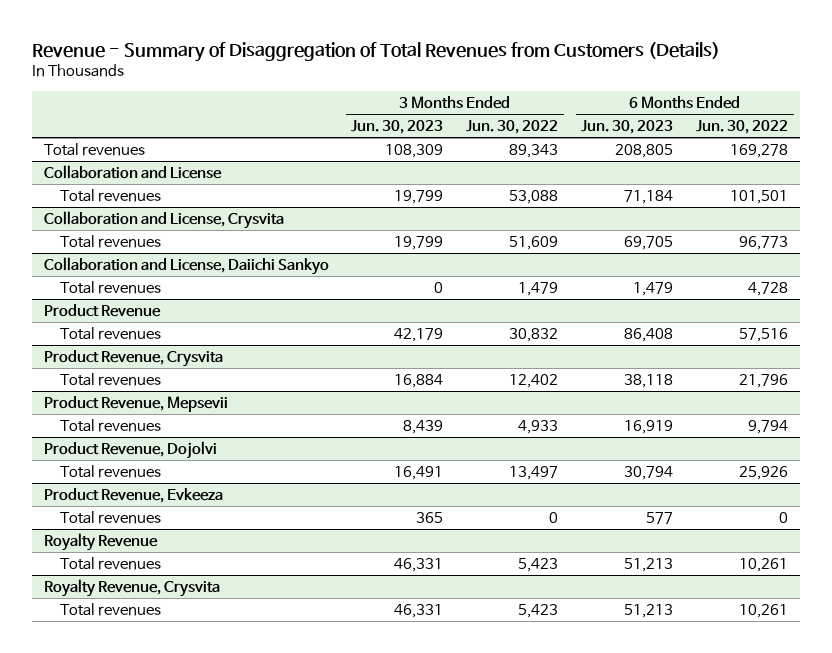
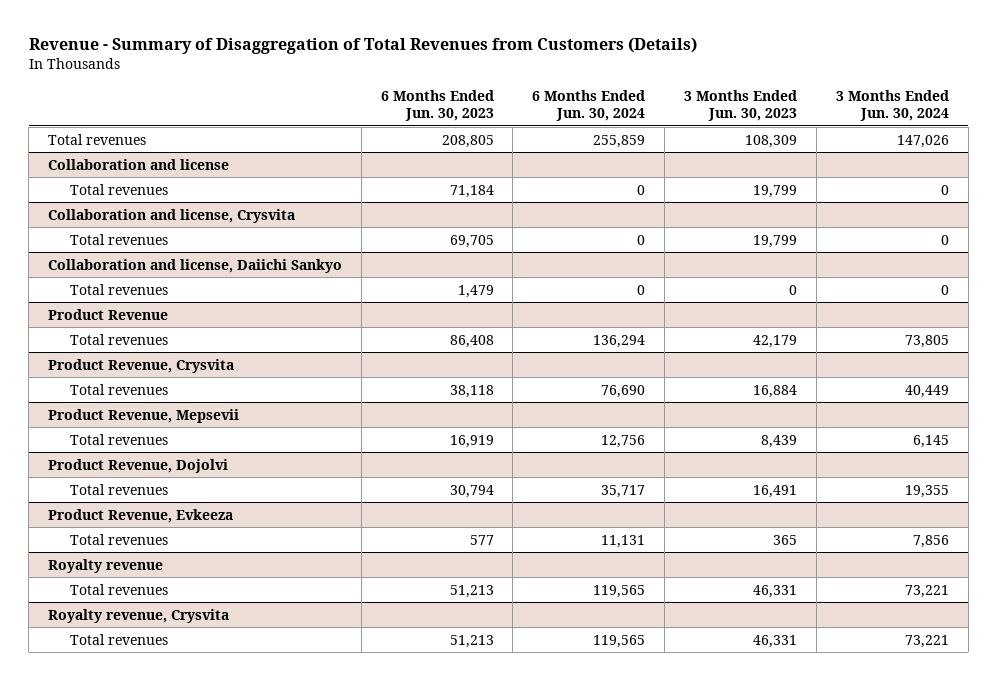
[466,120,559,135] Jun. 30, 2022 -> none
[696,120,789,135] Jun. 30, 2022 -> none
none -> [532,89,646,121] 6 Months Ended Jun. 30, 2024
none -> [835,89,949,121] 3 Months Ended Jun. 30, 2024
[43,164,222,179] Collaboration and License -> [47,158,229,170] Collaboration and license
[43,210,284,229] Collaboration and License, Crysvita -> [47,208,295,223] Collaboration and license, Crysvita
[43,256,329,275] Collaboration and License, Daiichi Sankyo -> [47,258,342,273] Collaboration and license, Daiichi Sankyo
[43,532,158,551] Royalty Revenue -> [47,558,163,573] Royalty revenue
[43,578,220,597] Royalty Revenue, Crysvita -> [47,608,229,623] Royalty revenue, Crysvita

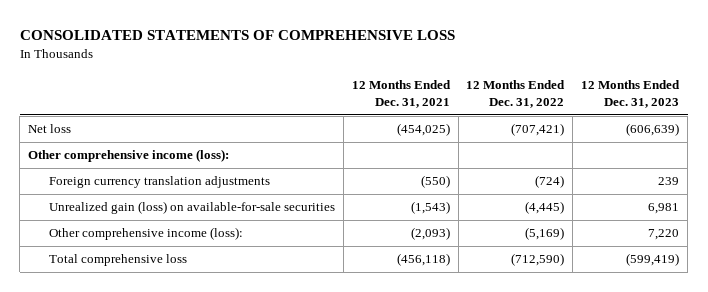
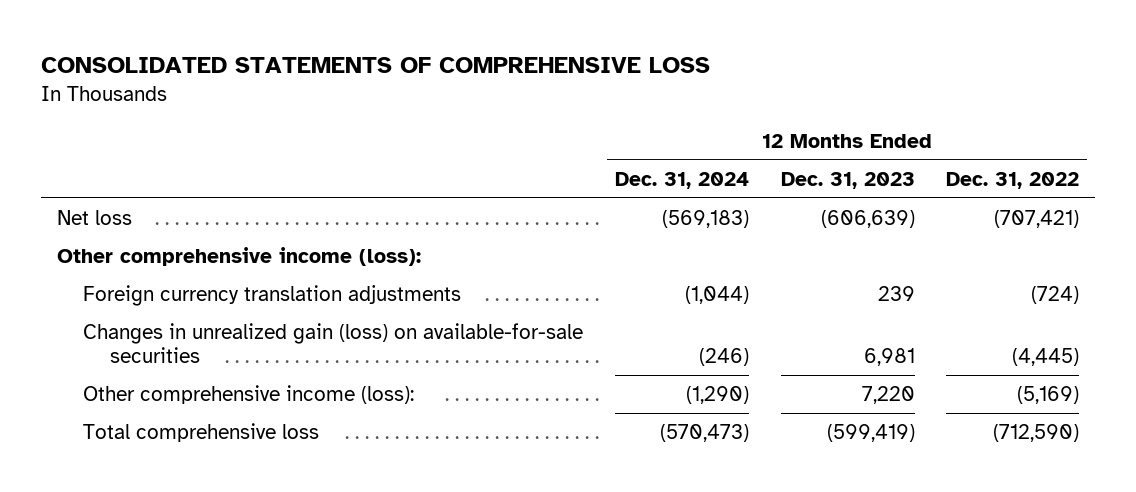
[351,79,451,108] 12 Months Ended Dec. 31, 2021 -> none
none -> [615,172,750,190] Dec. 31, 2024
[48,201,335,215] Unrealized gain (loss) on available-for-sale securities -> [83,323,584,364] Changes in unrealized gain (loss) on available-for-sale securities

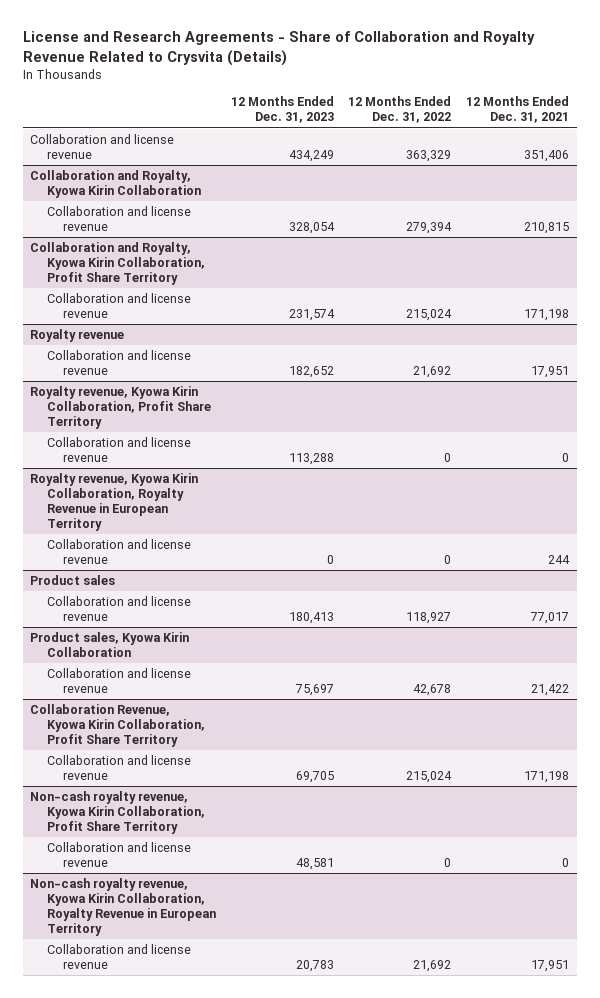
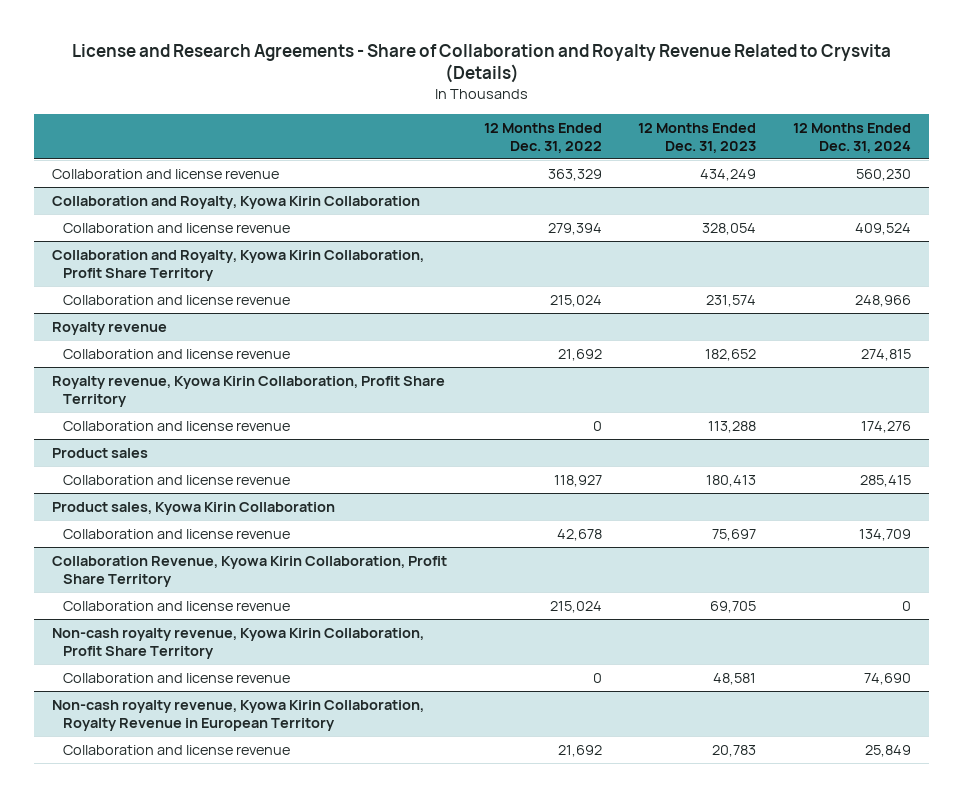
[466,96,570,124] 12 Months Ended Dec. 31, 2021 -> none
none -> [792,122,911,153] 12 Months Ended Dec. 31, 2024
[30,473,199,532] Royalty revenue, Kyowa Kirin Collaboration, Royalty Revenue in European Territory -> none
[46,539,191,565] Collaboration and license revenue -> none

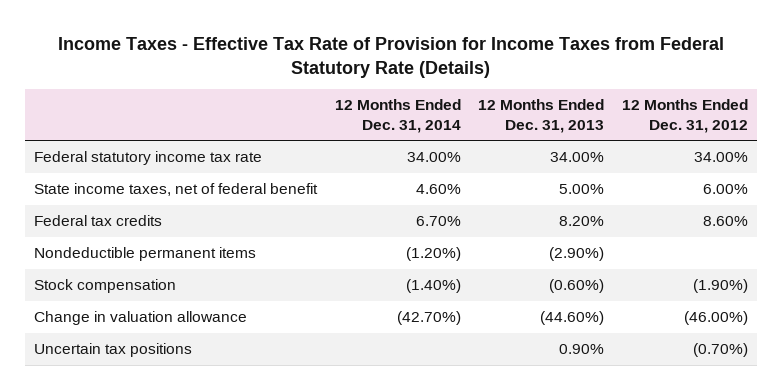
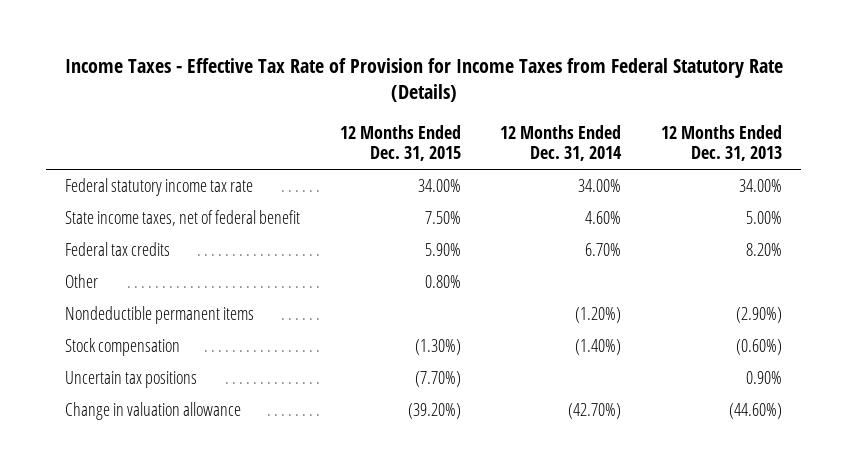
[622,99,749,133] 12 Months Ended Dec. 31, 2012 -> none
none -> [339,124,461,162] 12 Months Ended Dec. 31, 2015
none -> [65,274,99,289] Other
[34,311,248,326] Change in valuation allowance -> [65,402,242,421] Change in valuation allowance

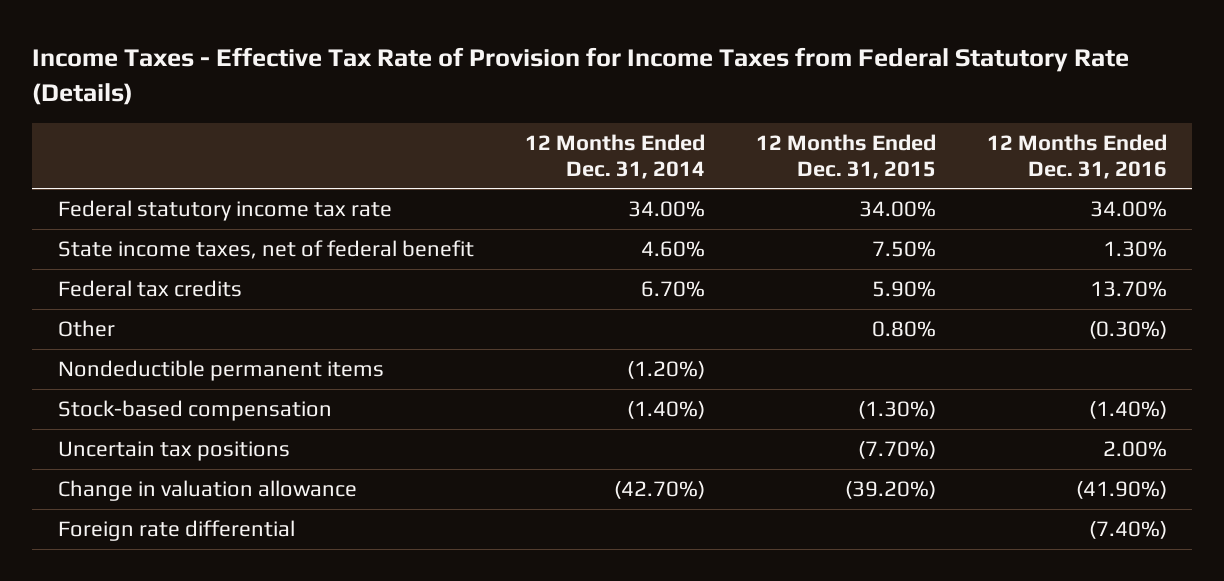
[660,124,782,162] 12 Months Ended Dec. 31, 2013 -> none
none -> [986,133,1167,179] 12 Months Ended Dec. 31, 2016
[65,338,181,357] Stock compensation -> [57,400,332,422] Stock-based compensation
none -> [57,520,295,542] Foreign rate differential

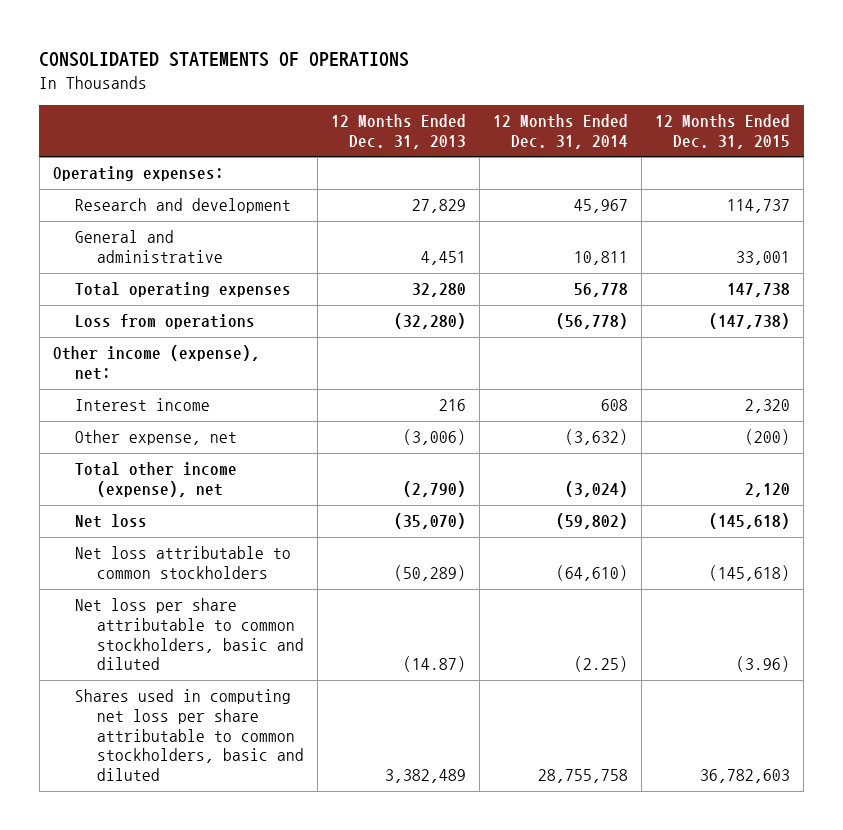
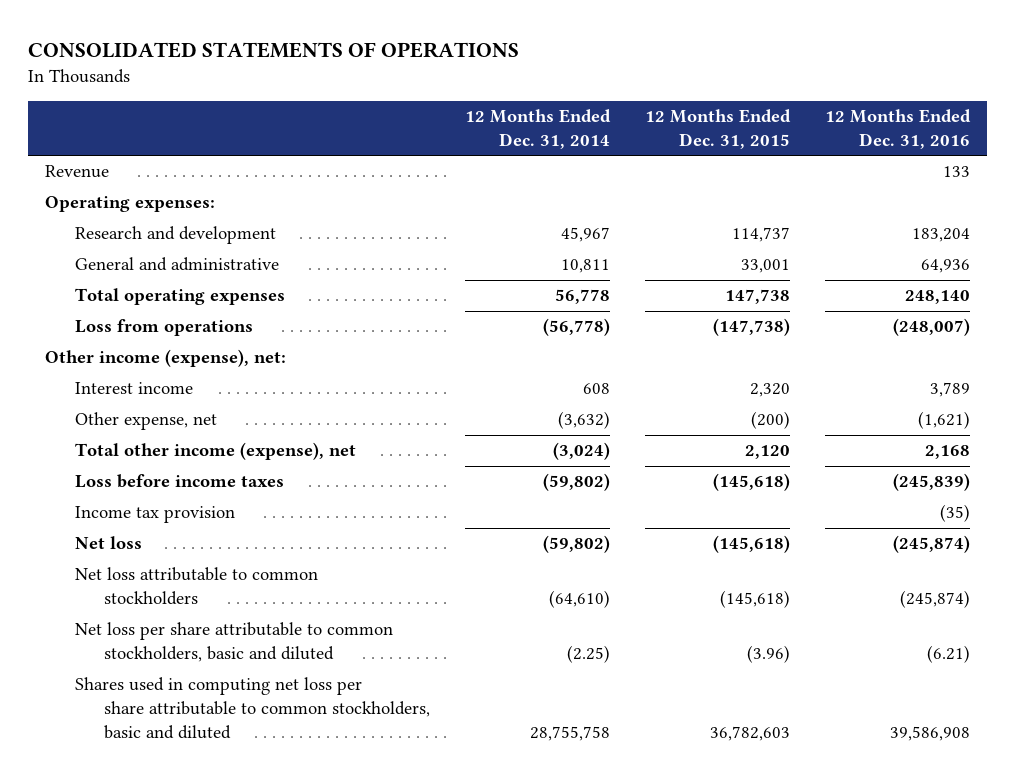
[330,113,466,149] 12 Months Ended Dec. 31, 2013 -> none
none -> [824,109,971,149] 12 Months Ended Dec. 31, 2016
none -> [45,165,110,179] Revenue
none -> [74,474,284,489] Loss before income taxes
none -> [74,506,235,524] Income tax provision

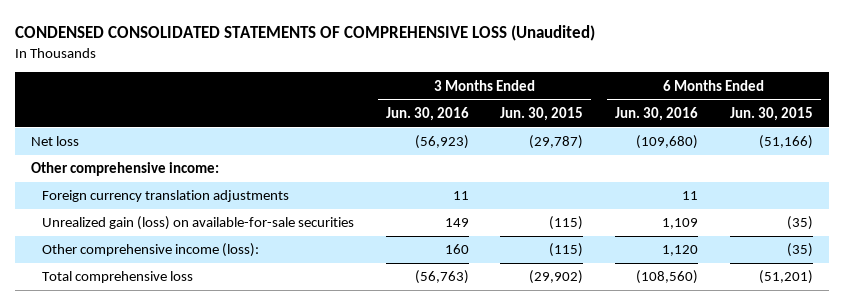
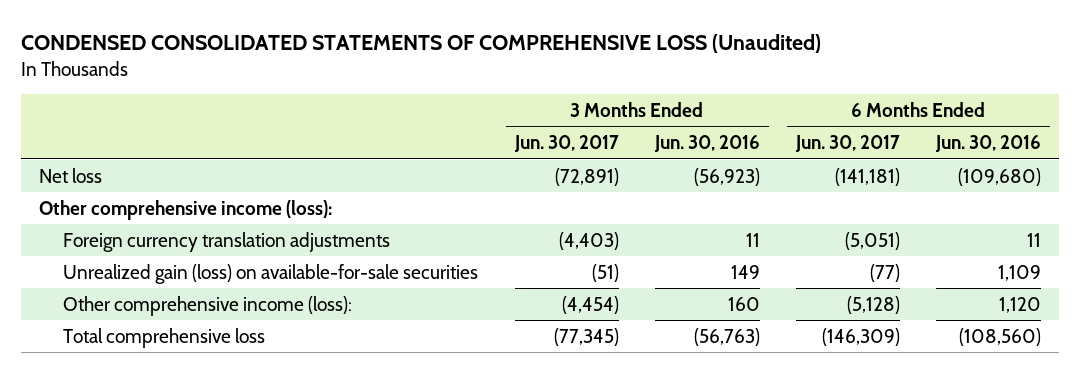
[500,107,584,122] Jun. 30, 2015 -> none
[729,107,813,122] Jun. 30, 2015 -> none
none -> [513,135,619,153] Jun. 30, 2017
none -> [794,135,900,153] Jun. 30, 2017
[30,162,219,177] Other comprehensive income: -> [39,199,333,220] Other comprehensive income (loss):

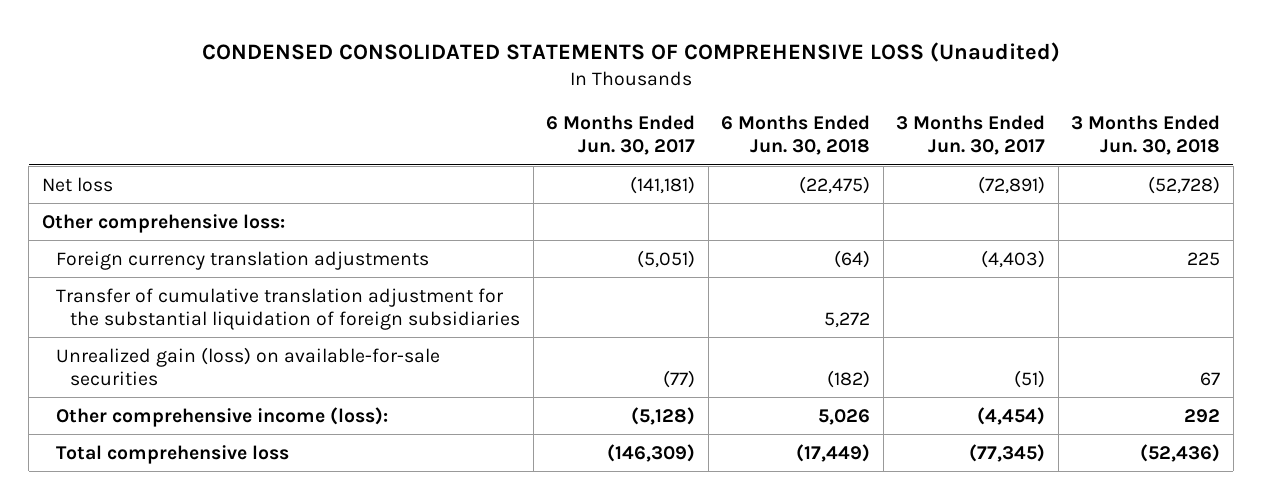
[653,135,760,153] Jun. 30, 2016 -> none
[935,135,1042,153] Jun. 30, 2016 -> none
none -> [721,114,871,156] 6 Months Ended Jun. 30, 2018
none -> [1071,114,1221,156] 3 Months Ended Jun. 30, 2018
[39,199,333,220] Other comprehensive income (loss): -> [41,213,285,233] Other comprehensive loss:
none -> [55,287,521,330] Transfer of cumulative translation adjustment for the substantial liquidation of foreign subsidiaries

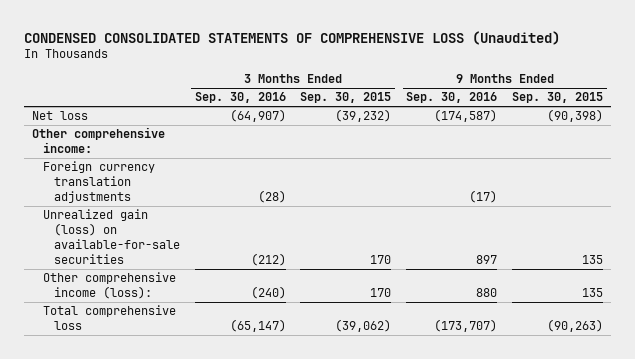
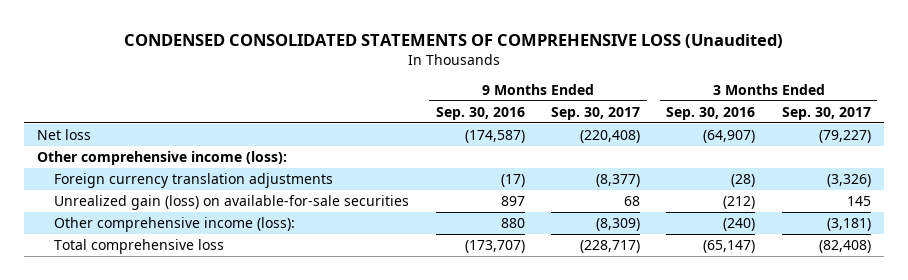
[300,92,392,104] Sep. 30, 2015 -> none
[512,92,604,104] Sep. 30, 2015 -> none
none -> [551,106,641,120] Sep. 30, 2017
none -> [781,106,871,120] Sep. 30, 2017
[31,127,165,154] Other comprehensive income: -> [36,150,287,165] Other comprehensive income (loss):

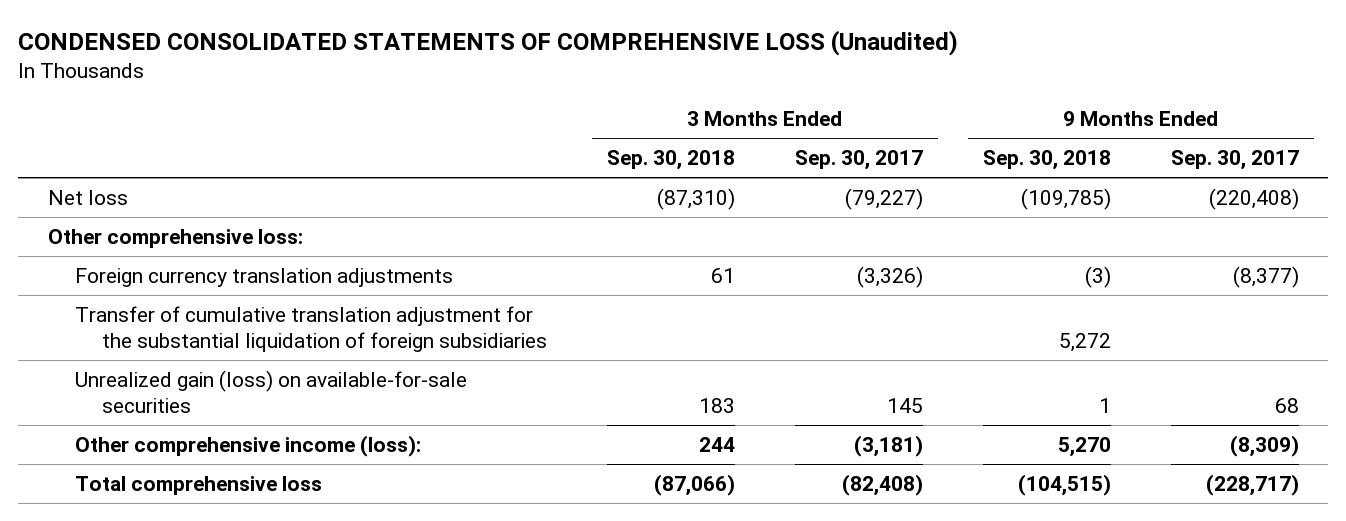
[435,106,525,120] Sep. 30, 2016 -> none
[666,106,756,120] Sep. 30, 2016 -> none
none -> [607,150,736,171] Sep. 30, 2018
none -> [982,150,1111,171] Sep. 30, 2018
[36,150,287,165] Other comprehensive income (loss): -> [47,229,303,249] Other comprehensive loss:
none -> [75,306,548,353] Transfer of cumulative translation adjustment for the substantial liquidation of foreign subsidiaries

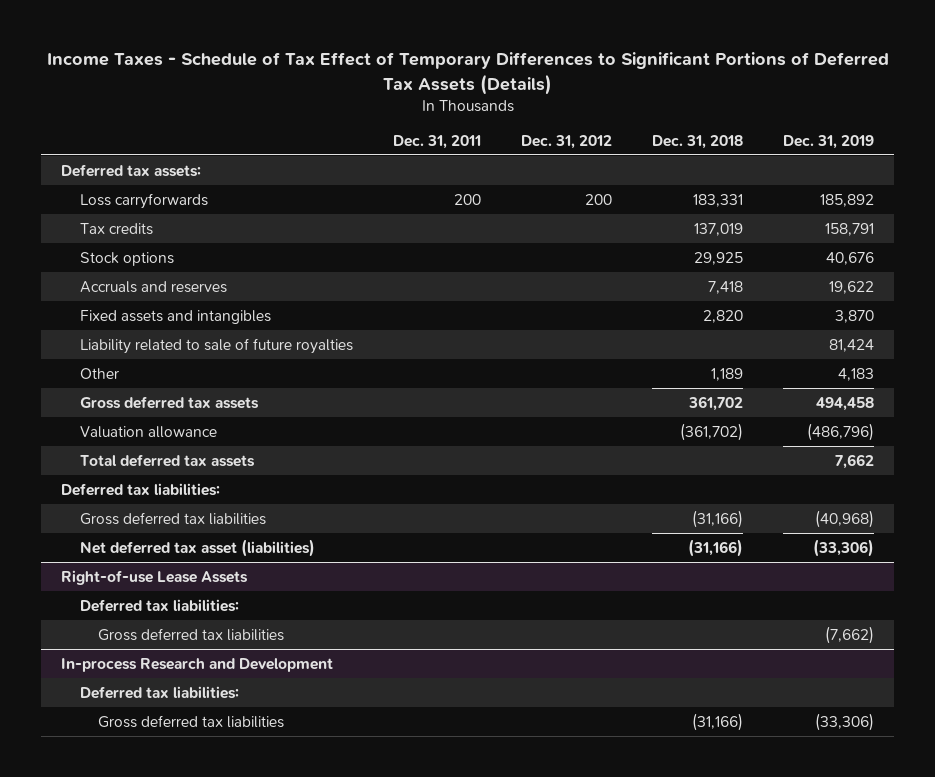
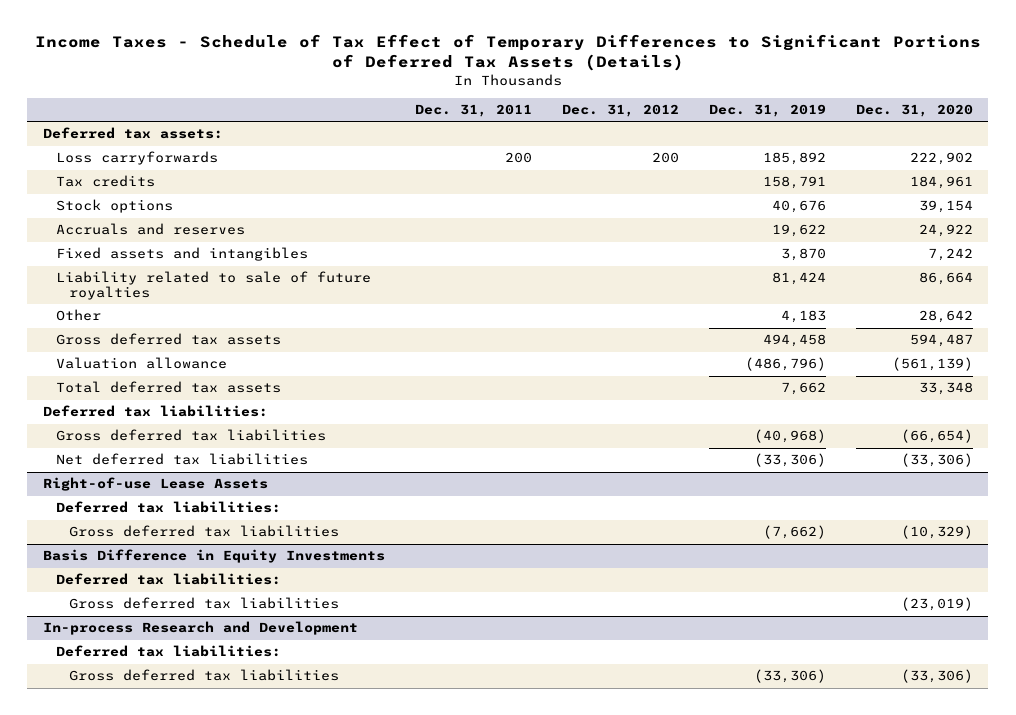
[651,134,743,149] Dec. 31, 2018 -> none
none -> [856,103,974,117] Dec. 31, 2020
[79,538,315,557] Net deferred tax asset (liabilities) -> [55,453,308,466] Net deferred tax liabilities
none -> [42,549,385,564] Basis Difference in Equity Investments
none -> [55,573,281,586] Deferred tax liabilities:
none -> [68,597,339,610] Gross deferred tax liabilities

